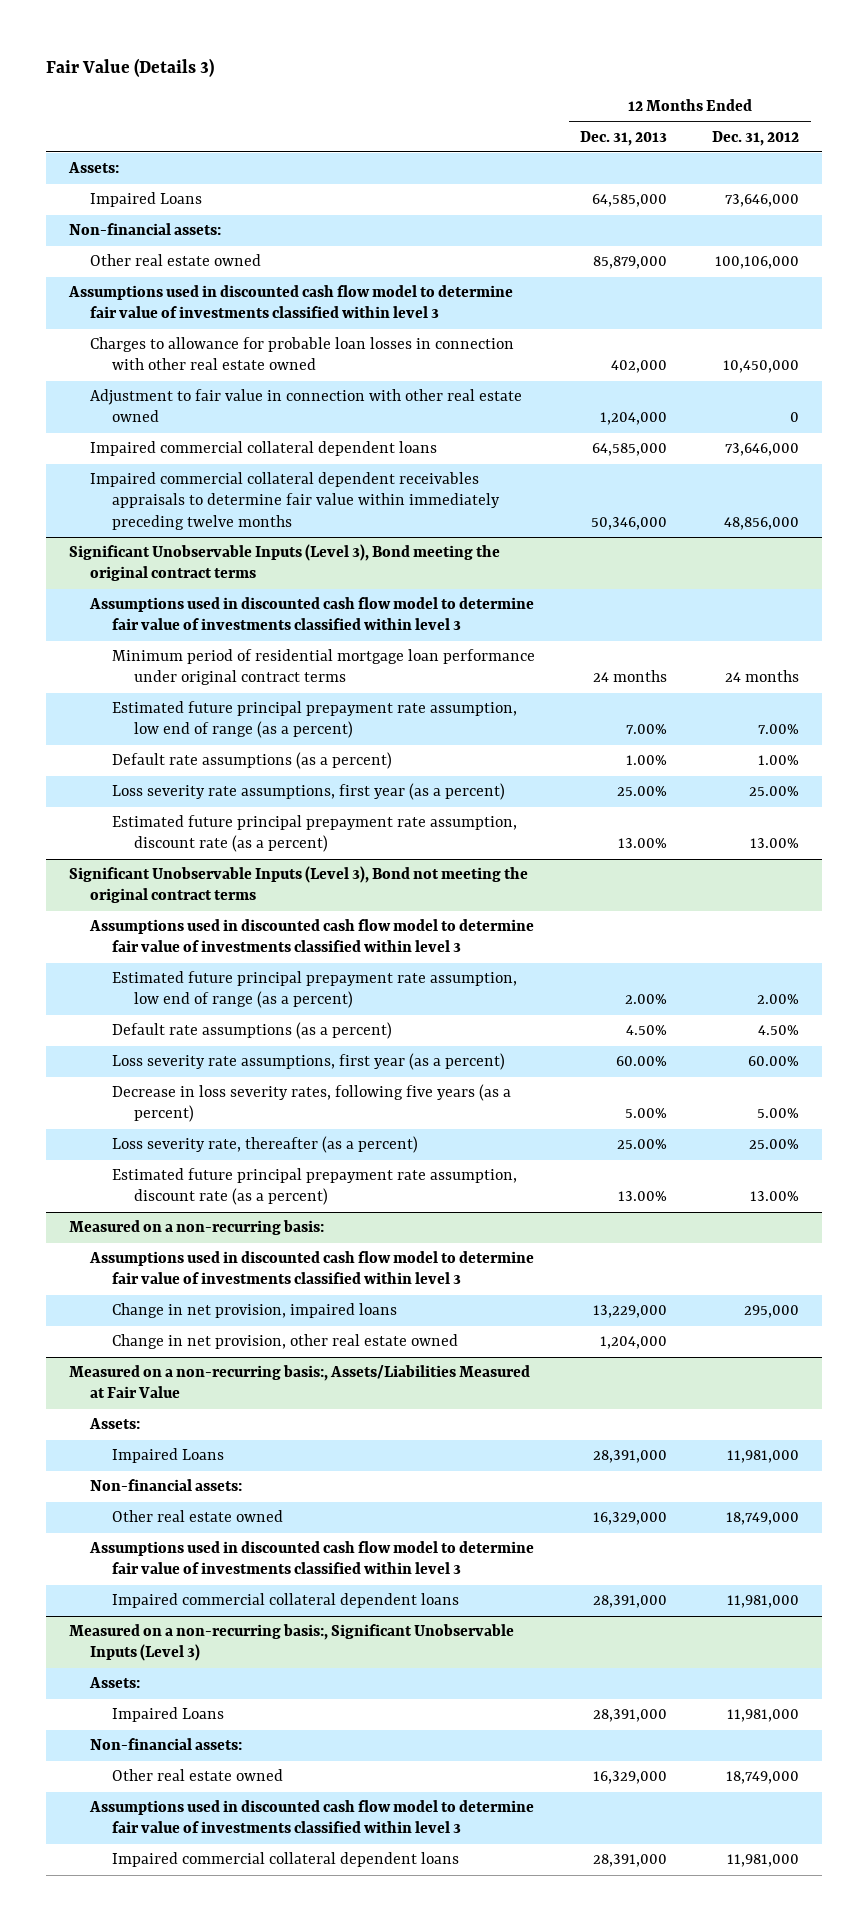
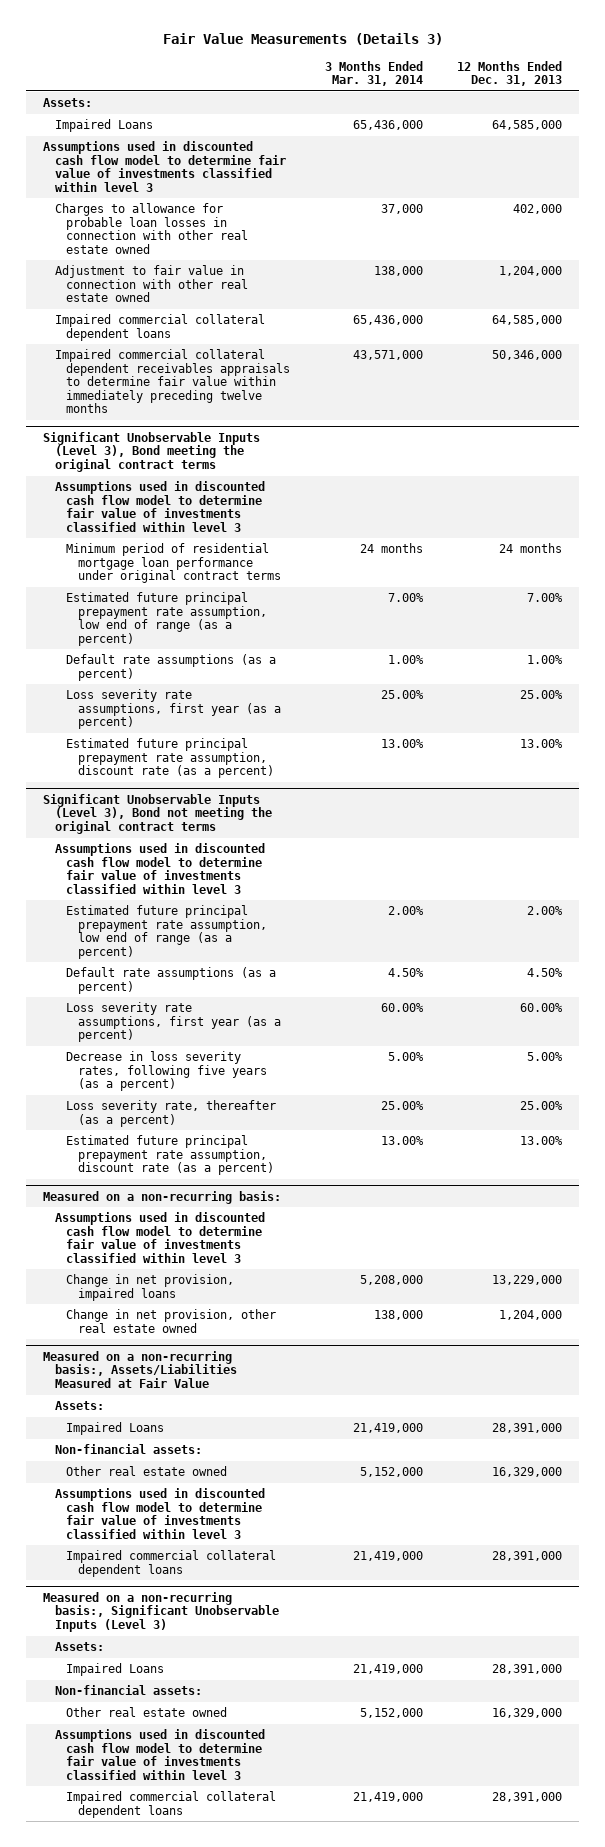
[46,58,215,78] Fair Value (Details 3) -> [162,33,443,46] Fair Value Measurements (Details 3)
[712,130,800,146] Dec. 31, 2012 -> none
none -> [324,60,423,87] 3 Months Ended Mar. 31, 2014
[68,223,221,236] Non-financial assets: -> none
[90,254,262,267] Other real estate owned -> none

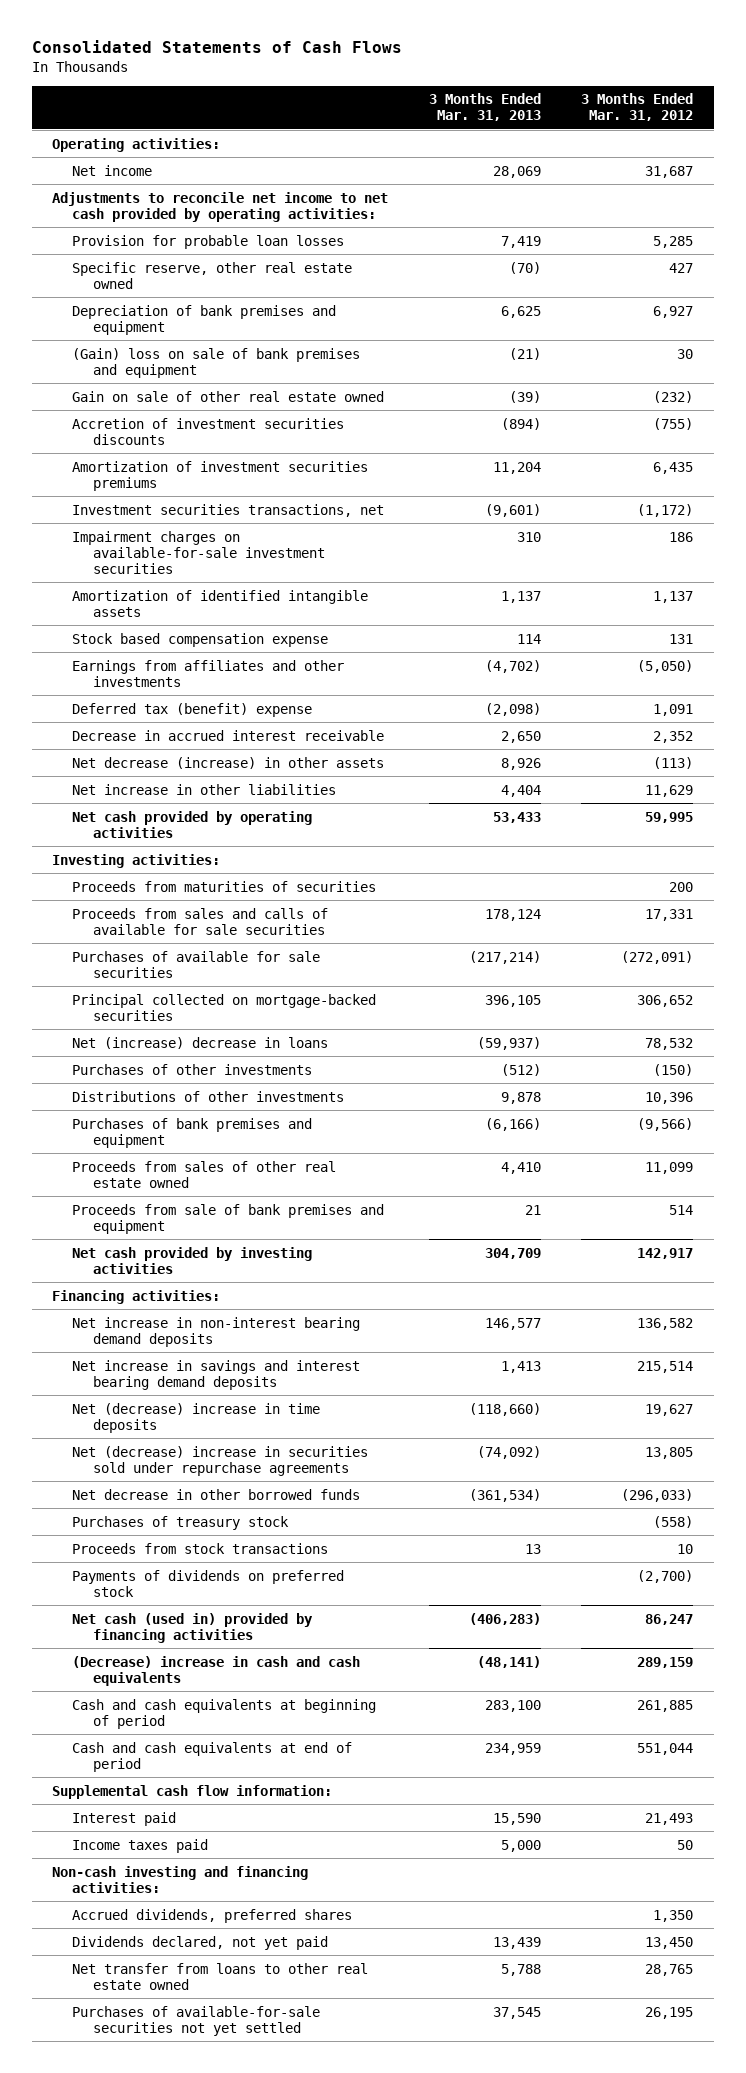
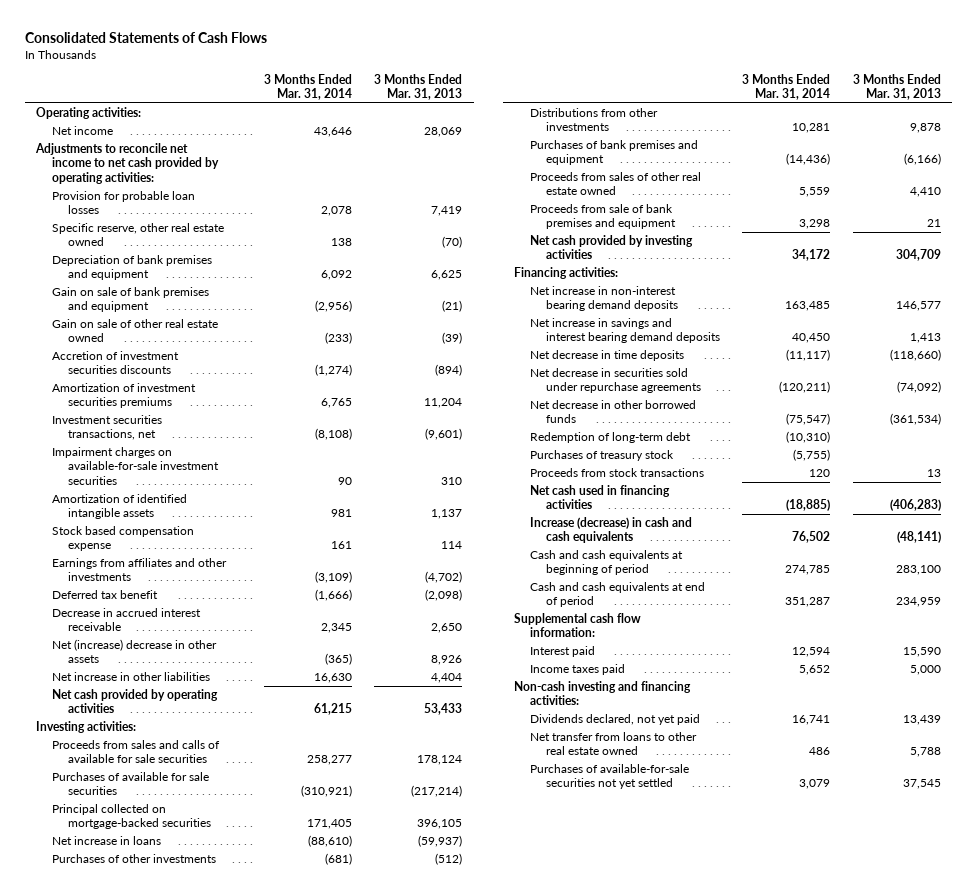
[581,93,694,122] 3 Months Ended Mar. 31, 2012 -> none
none -> [264,73,353,101] 3 Months Ended Mar. 31, 2014
[72,347,361,378] (Gain) loss on sale of bank premises and equipment -> [51,287,209,313] Gain on sale of bank premises and equipment
[72,702,313,717] Deferred tax (benefit) expense -> [51,590,158,600] Deferred tax benefit
[72,756,385,769] Net decrease (increase) in other assets -> [51,639,217,664] Net (increase) decrease in other assets
[72,880,377,892] Proceeds from maturities of securities -> none
[72,1036,329,1049] Net (increase) decrease in loans -> [51,836,161,846] Net increase in loans
[72,1090,345,1102] Distributions of other investments -> [530,108,659,132] Distributions from other investments
[72,1402,321,1433] Net (decrease) increase in time deposits -> [530,350,685,362] Net decrease in time deposits
[72,1445,369,1476] Net (decrease) increase in securities sold under repurchase agreements -> [530,368,701,394] Net decrease in securities sold under repurchase agreements
none -> [530,432,692,444] Redemption of long-term debt
[72,1569,345,1597] Payments of dividends on preferred stock -> none
[72,1612,314,1643] Net cash (used in) provided by financing activities -> [530,485,671,510] Net cash used in financing activities
[72,1655,361,1686] (Decrease) increase in cash and cash equivalents -> [530,517,693,544] Increase (decrease) in cash and cash equivalents
[72,1908,353,1923] Accrued dividends, preferred shares -> none

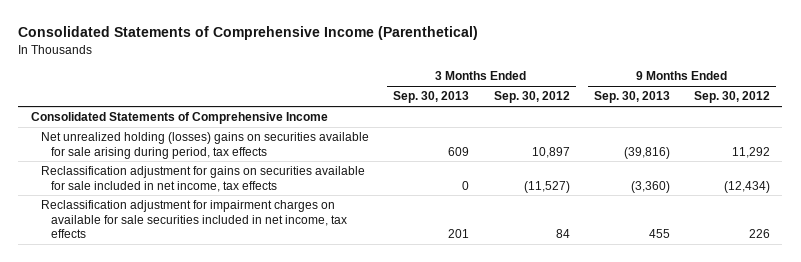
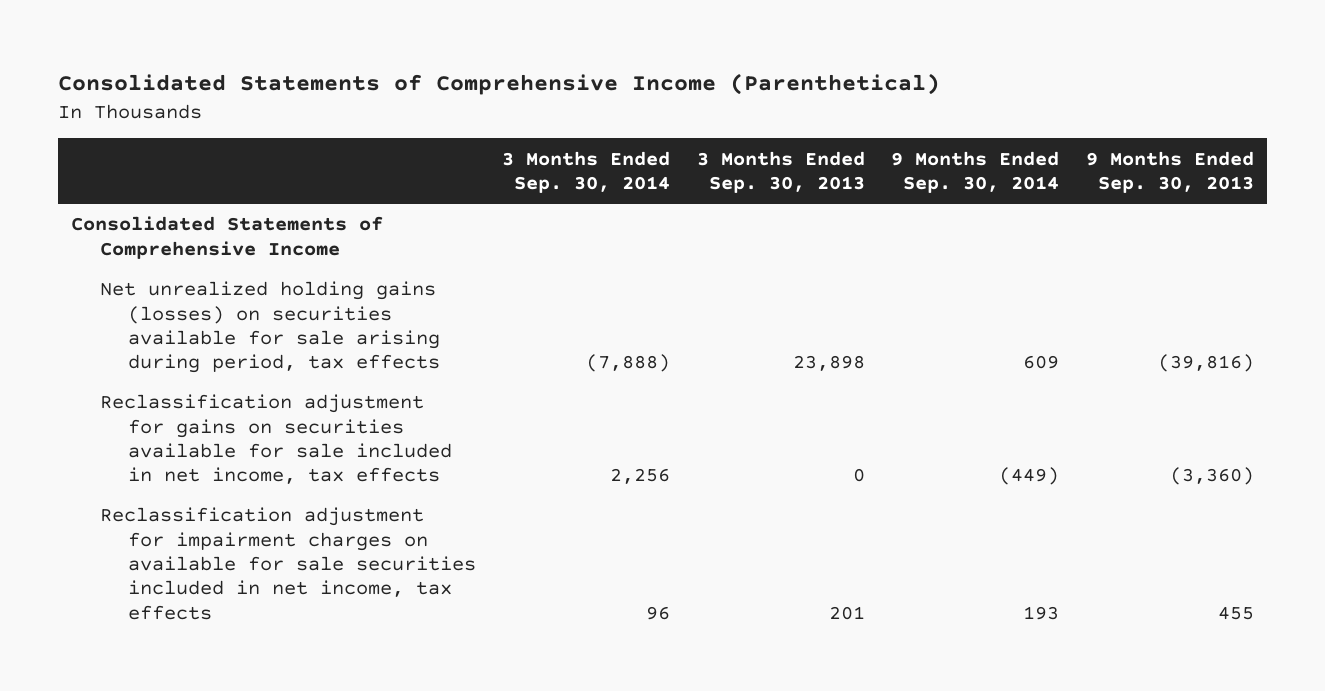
[493,91,570,104] Sep. 30, 2012 -> none
[694,91,771,104] Sep. 30, 2012 -> none
none -> [502,150,671,193] 3 Months Ended Sep. 30, 2014
none -> [891,150,1060,193] 9 Months Ended Sep. 30, 2014
[40,132,369,159] Net unrealized holding (losses) gains on securities available for sale arising during period, tax effects -> [99,281,440,374] Net unrealized holding gains (losses) on securities available for sale arising during period, tax effects
[448,146,470,156] 609 -> [792,355,865,372] 23,898

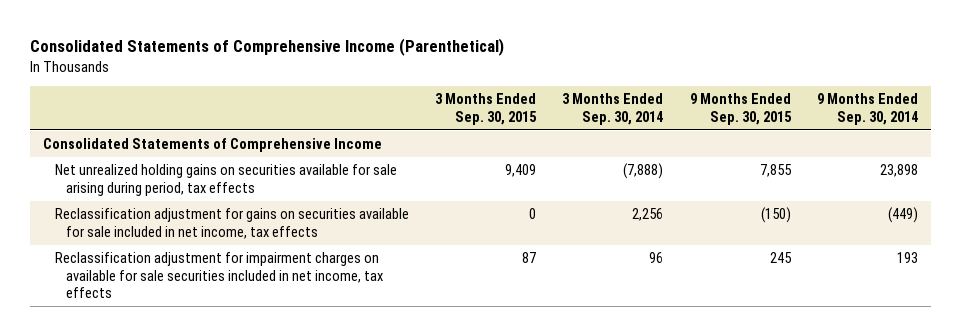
[696,150,865,193] 3 Months Ended Sep. 30, 2013 -> none
[1085,150,1254,193] 9 Months Ended Sep. 30, 2013 -> none
none -> [435,93,538,125] 3 Months Ended Sep. 30, 2015
none -> [689,93,792,125] 9 Months Ended Sep. 30, 2015
[99,281,440,374] Net unrealized holding gains (losses) on securities available for sale arising during period, tax effects -> [54,164,397,196] Net unrealized holding gains on securities available for sale arising during period, tax effects
[1023,355,1060,370] 609 -> [880,164,919,178] 23,898

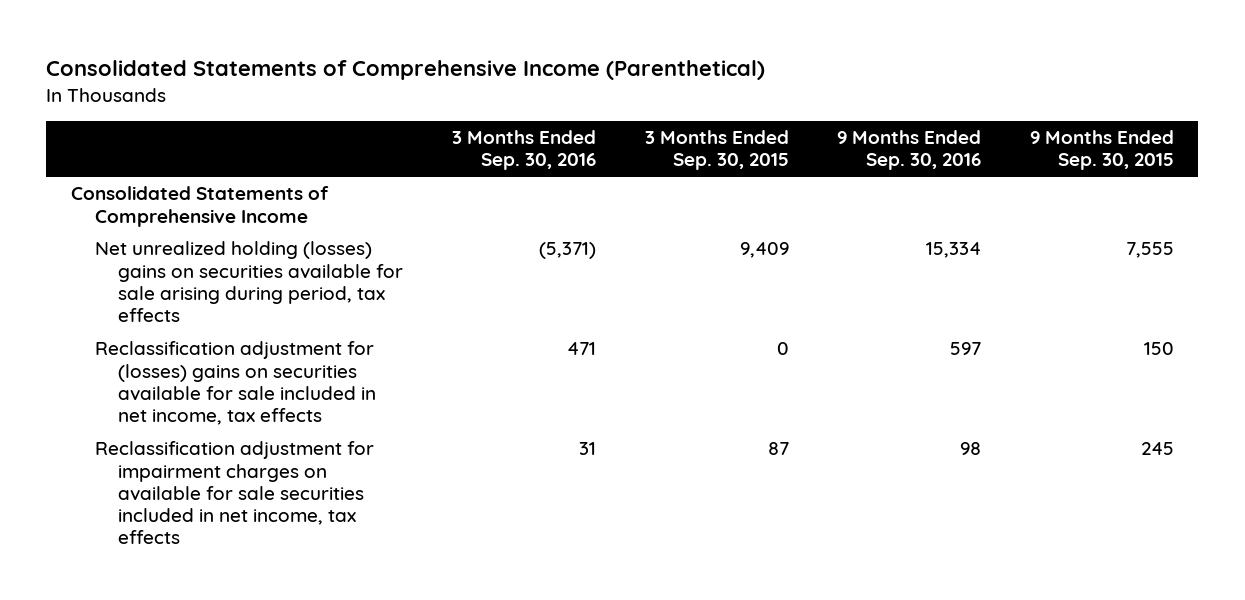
[562,93,664,125] 3 Months Ended Sep. 30, 2014 -> none
[817,93,919,125] 9 Months Ended Sep. 30, 2014 -> none
none -> [452,130,597,171] 3 Months Ended Sep. 30, 2016
none -> [837,130,982,171] 9 Months Ended Sep. 30, 2016
[54,164,397,196] Net unrealized holding gains on securities available for sale arising during period, tax effects -> [94,241,404,322] Net unrealized holding (losses) gains on securities available for sale arising during period, tax effects
[759,164,792,178] 7,855 -> [1126,242,1175,259] 7,555
[54,208,409,239] Reclassification adjustment for gains on securities available for sale included in net income, tax effects -> [94,341,377,425] Reclassification adjustment for (losses) gains on securities available for sale included in net income, tax effects
[760,207,791,224] (150) -> [1144,342,1175,356] 150

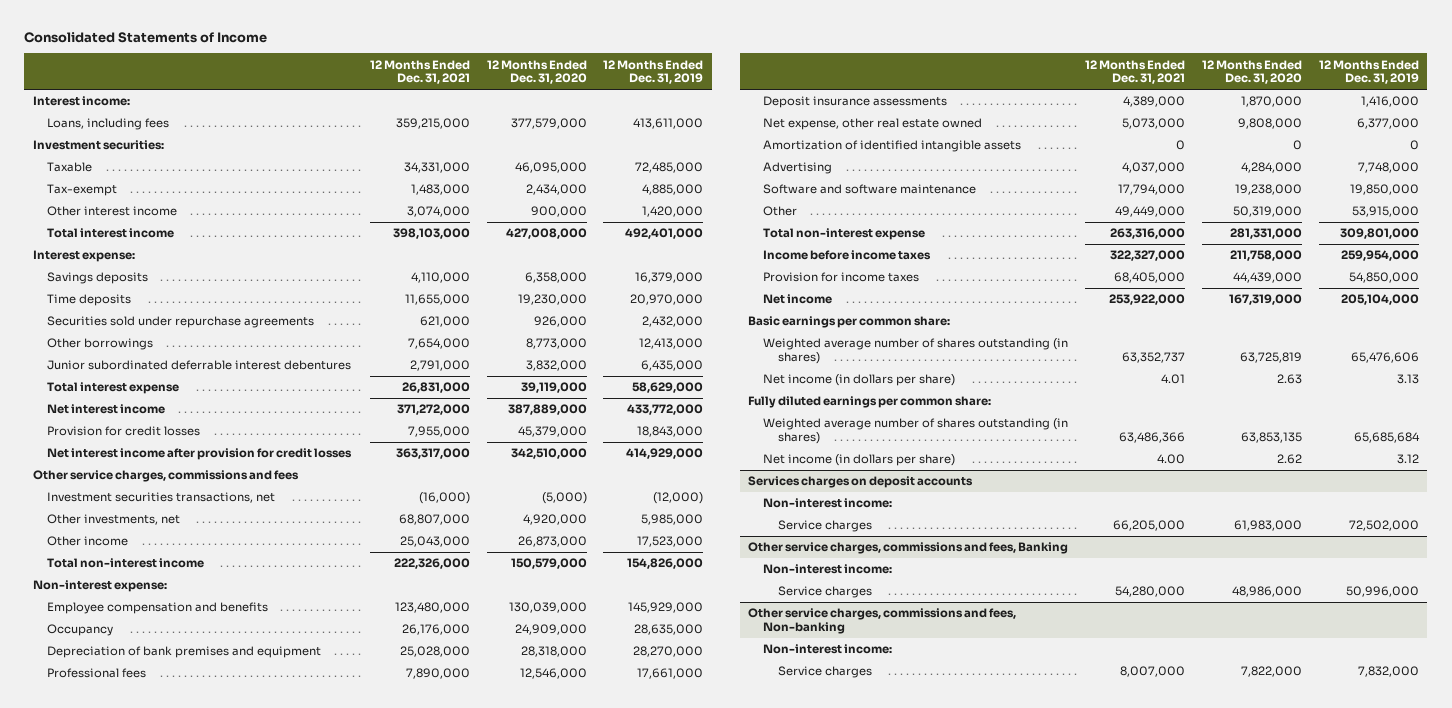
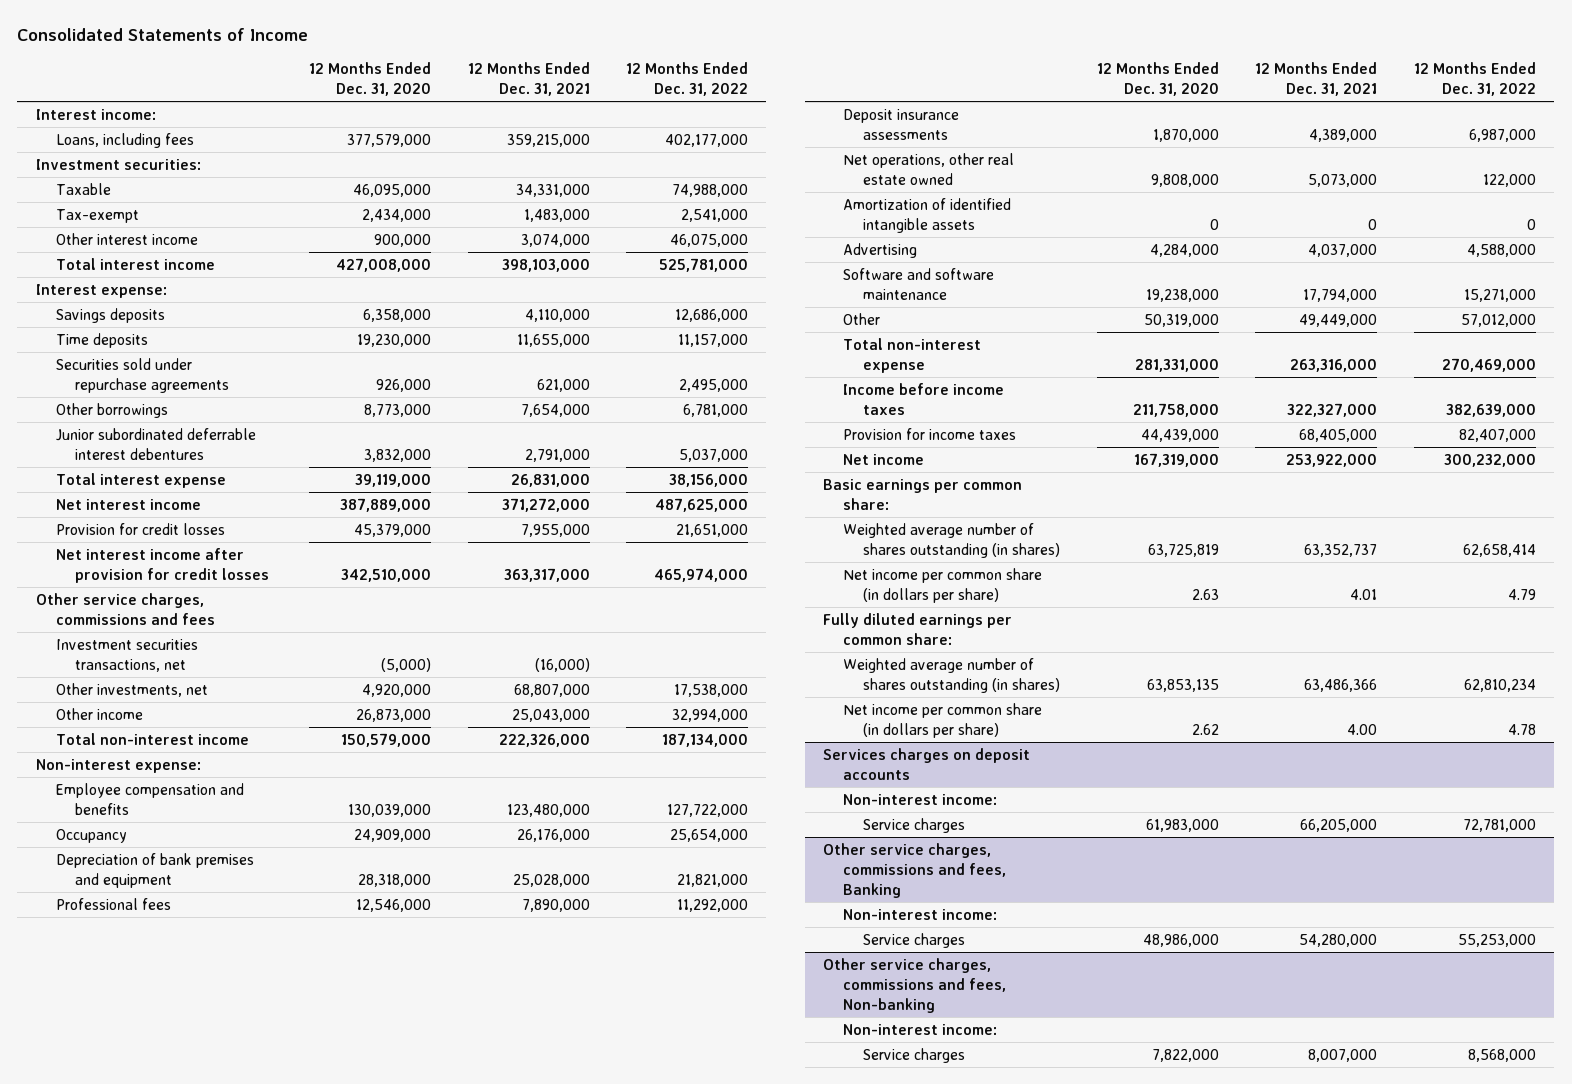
[603,59,704,85] 12 Months Ended Dec. 31, 2019 -> none
none -> [626,62,749,97] 12 Months Ended Dec. 31, 2022
[763,118,983,131] Net expense, other real estate owned -> [843,152,1015,185] Net operations, other real estate owned
[763,374,956,387] Net income (in dollars per share) -> [843,567,1043,603] Net income per common share (in dollars per share)
[763,454,956,467] Net income (in dollars per share) -> [843,702,1043,738] Net income per common share (in dollars per share)

